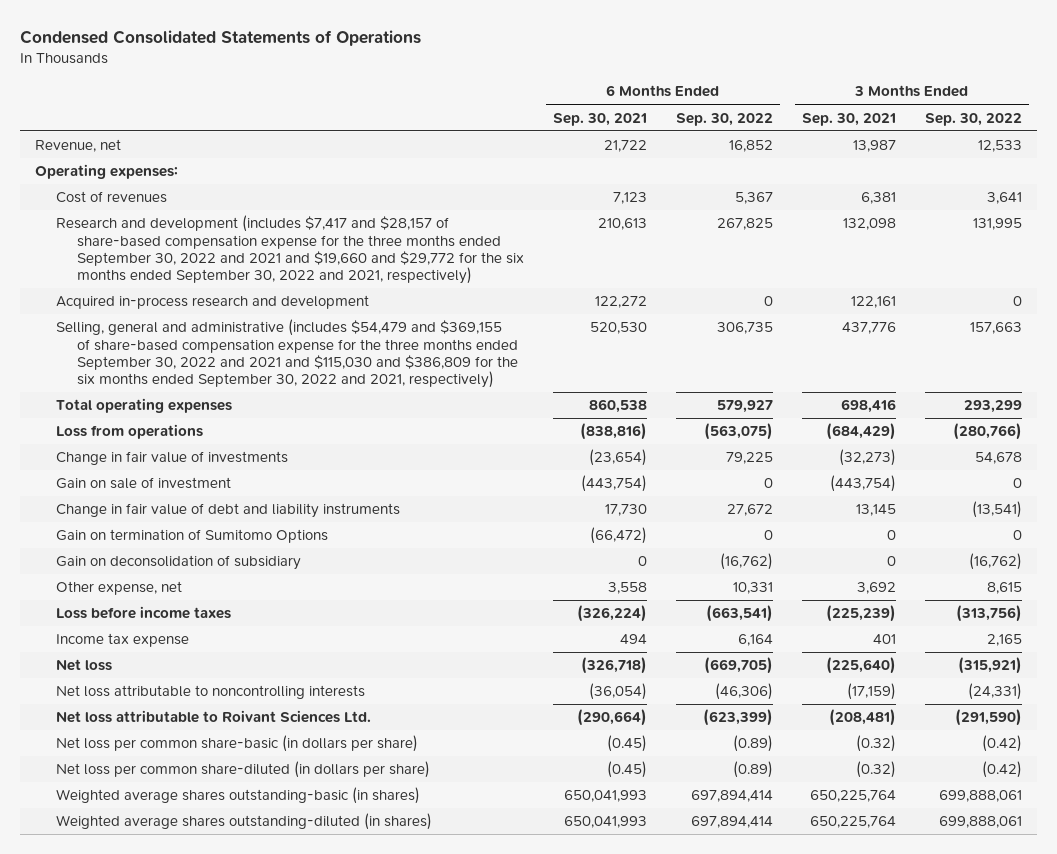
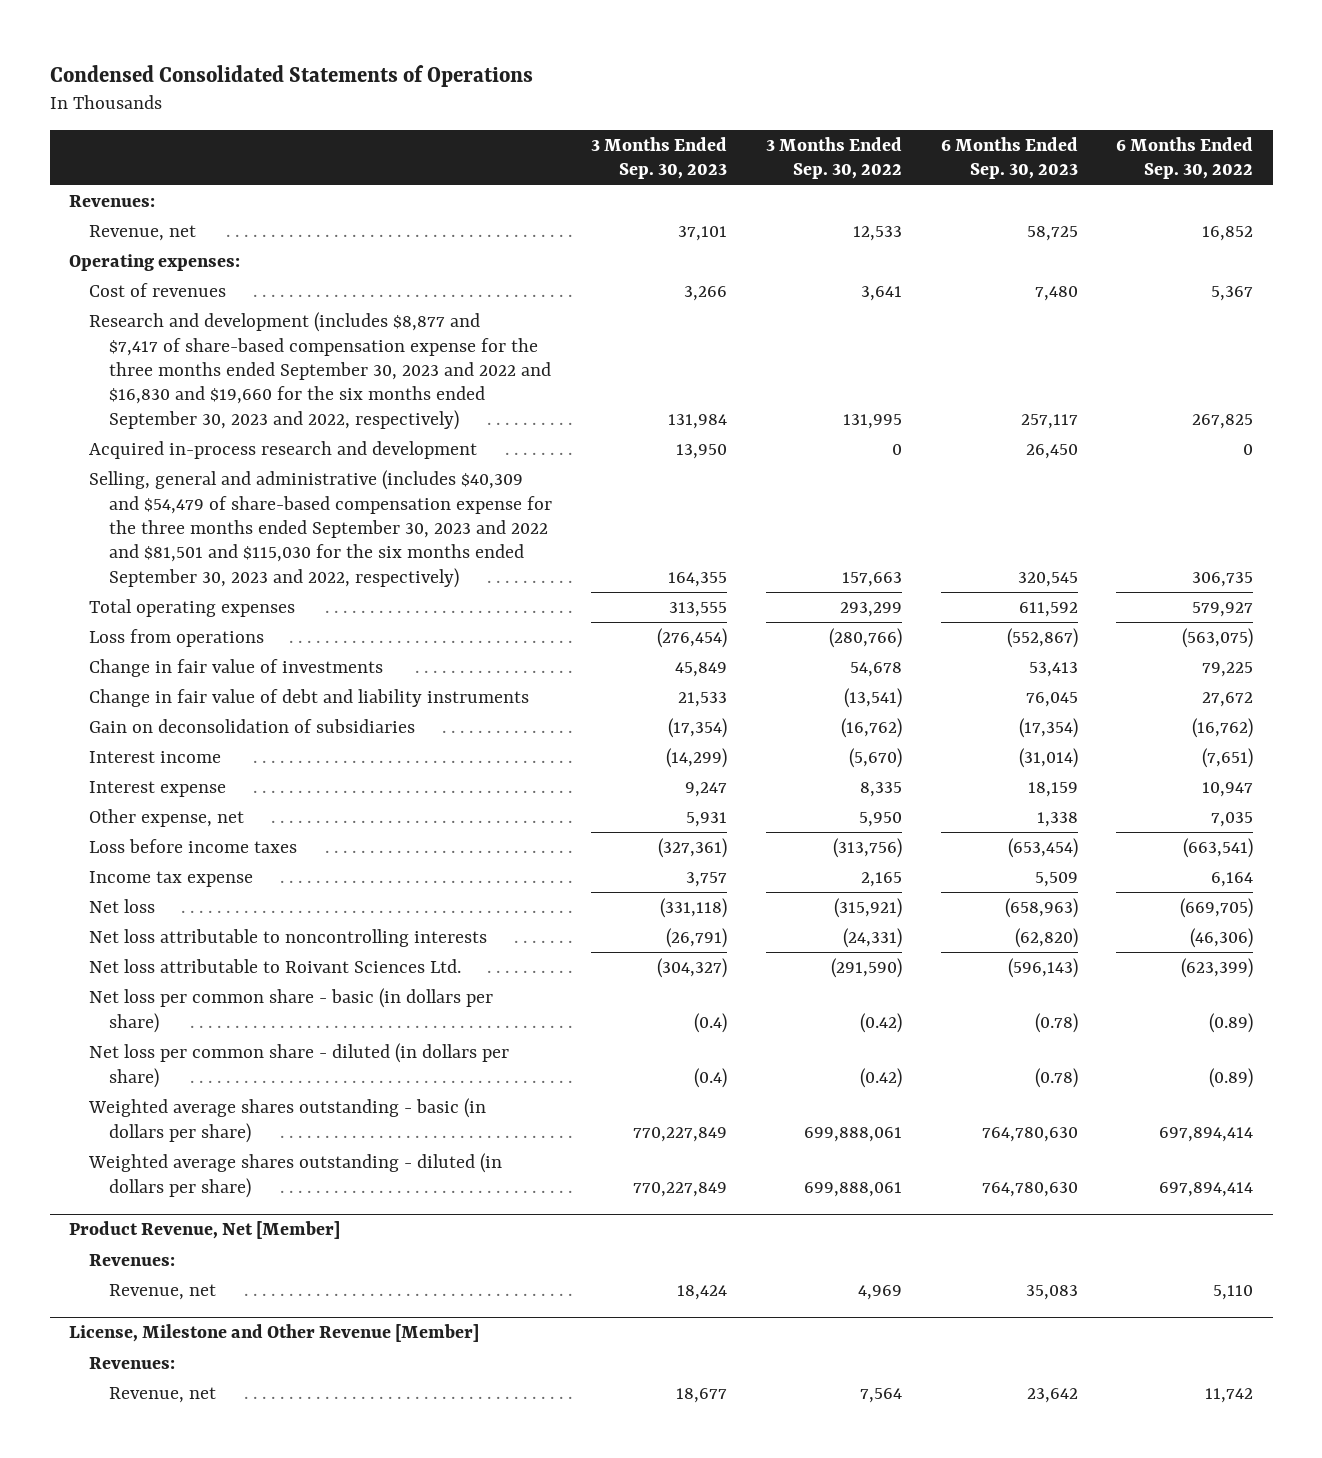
[552,112,647,126] Sep. 30, 2021 -> none
[802,112,897,126] Sep. 30, 2021 -> none
none -> [591,137,728,180] 3 Months Ended Sep. 30, 2023
none -> [940,137,1078,180] 6 Months Ended Sep. 30, 2023
none -> [69,195,156,208] Revenues:
[55,215,524,285] Research and development (includes $7,417 and $28,157 of share-based compensation expense for the three months ended September 30, 2022 and 2021 and $19,660 and $29,772 for the six months ended September 30, 2022 and 2021, respectively) -> [89,312,552,430] Research and development (includes $8,877 and $7,417 of share-based compensation expense for the three months ended September 30, 2023 and 2022 and $16,830 and $19,660 for the six months ended September 30, 2023 and 2022, respectively)
[55,319,518,389] Selling, general and administrative (includes $54,479 and $369,155 of share-based compensation expense for the three months ended September 30, 2022 and 2021 and $115,030 and $386,809 for the six months ended September 30, 2022 and 2021, respectively) -> [89,470,553,588] Selling, general and administrative (includes $40,309 and $54,479 of share-based compensation expense for the three months ended September 30, 2023 and 2022 and $81,501 and $115,030 for the six months ended September 30, 2023 and 2022, respectively)
[55,477,231,490] Gain on sale of investment -> none
[55,529,328,544] Gain on termination of Sumitomo Options -> none
[55,555,301,571] Gain on deconsolidation of subsidiary -> [89,719,416,734] Gain on deconsolidation of subsidiaries
none -> [89,751,222,764] Interest income
none -> [89,781,227,798] Interest expense
[732,582,773,595] 10,331 -> [1211,812,1254,828] 7,035
[987,582,1023,595] 8,615 -> [858,812,902,828] 5,950
[55,735,418,753] Net loss per common share-basic (in dollars per share) -> [89,988,494,1033] Net loss per common share - basic (in dollars per share)
[55,761,430,779] Net loss per common share-diluted (in dollars per share) -> [89,1043,510,1088] Net loss per common share - diluted (in dollars per share)
[55,787,420,805] Weighted average shares outstanding-basic (in shares) -> [88,1098,487,1143] Weighted average shares outstanding - basic (in dollars per share)
[55,813,432,831] Weighted average shares outstanding-diluted (in shares) -> [88,1153,503,1198] Weighted average shares outstanding - diluted (in dollars per share)
none -> [69,1221,341,1240] Product Revenue, Net [Member]
none -> [89,1254,176,1267] Revenues:
none -> [109,1284,217,1301] Revenue, net
none -> [69,1324,480,1343] License, Milestone and Other Revenue [Member]
none -> [89,1357,176,1370] Revenues:
none -> [109,1387,217,1404] Revenue, net

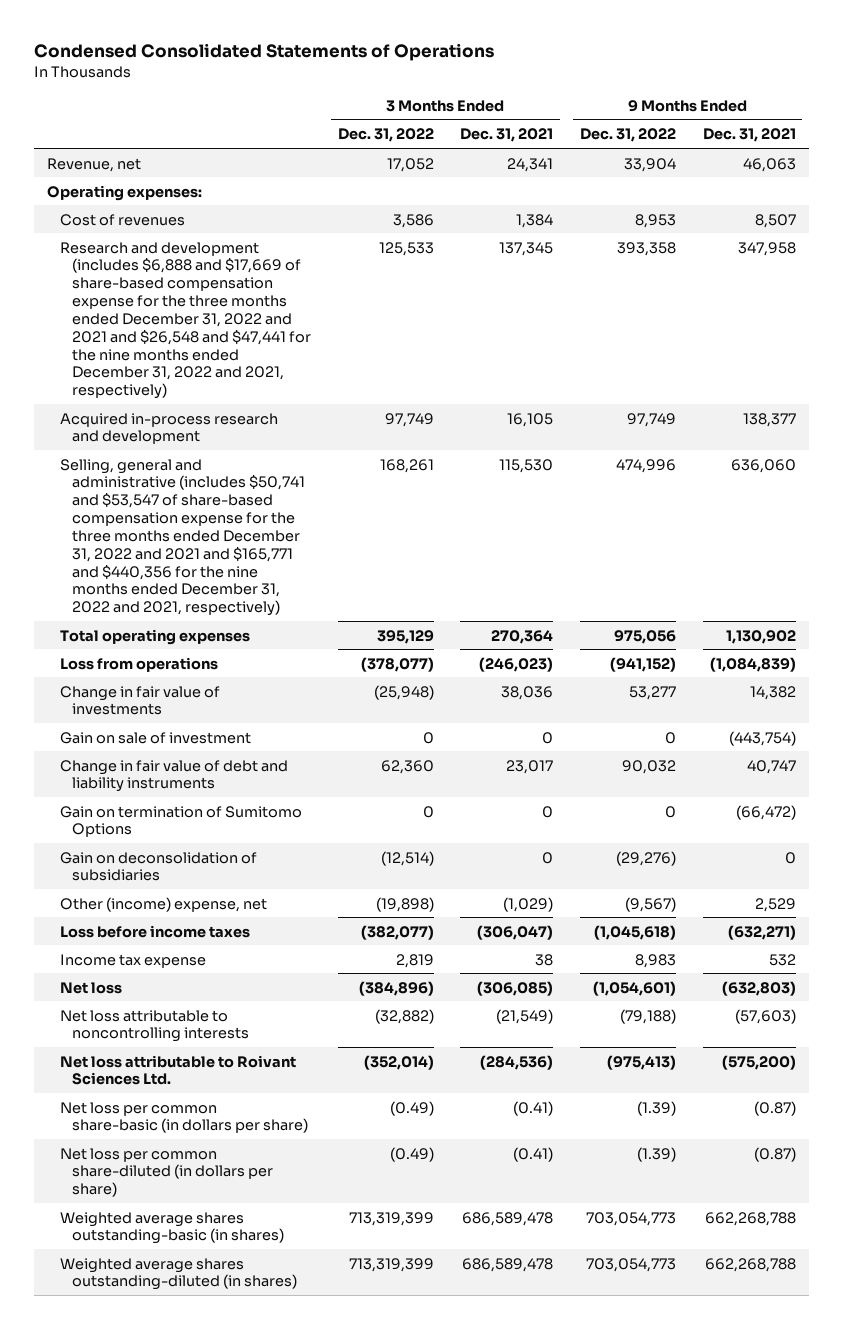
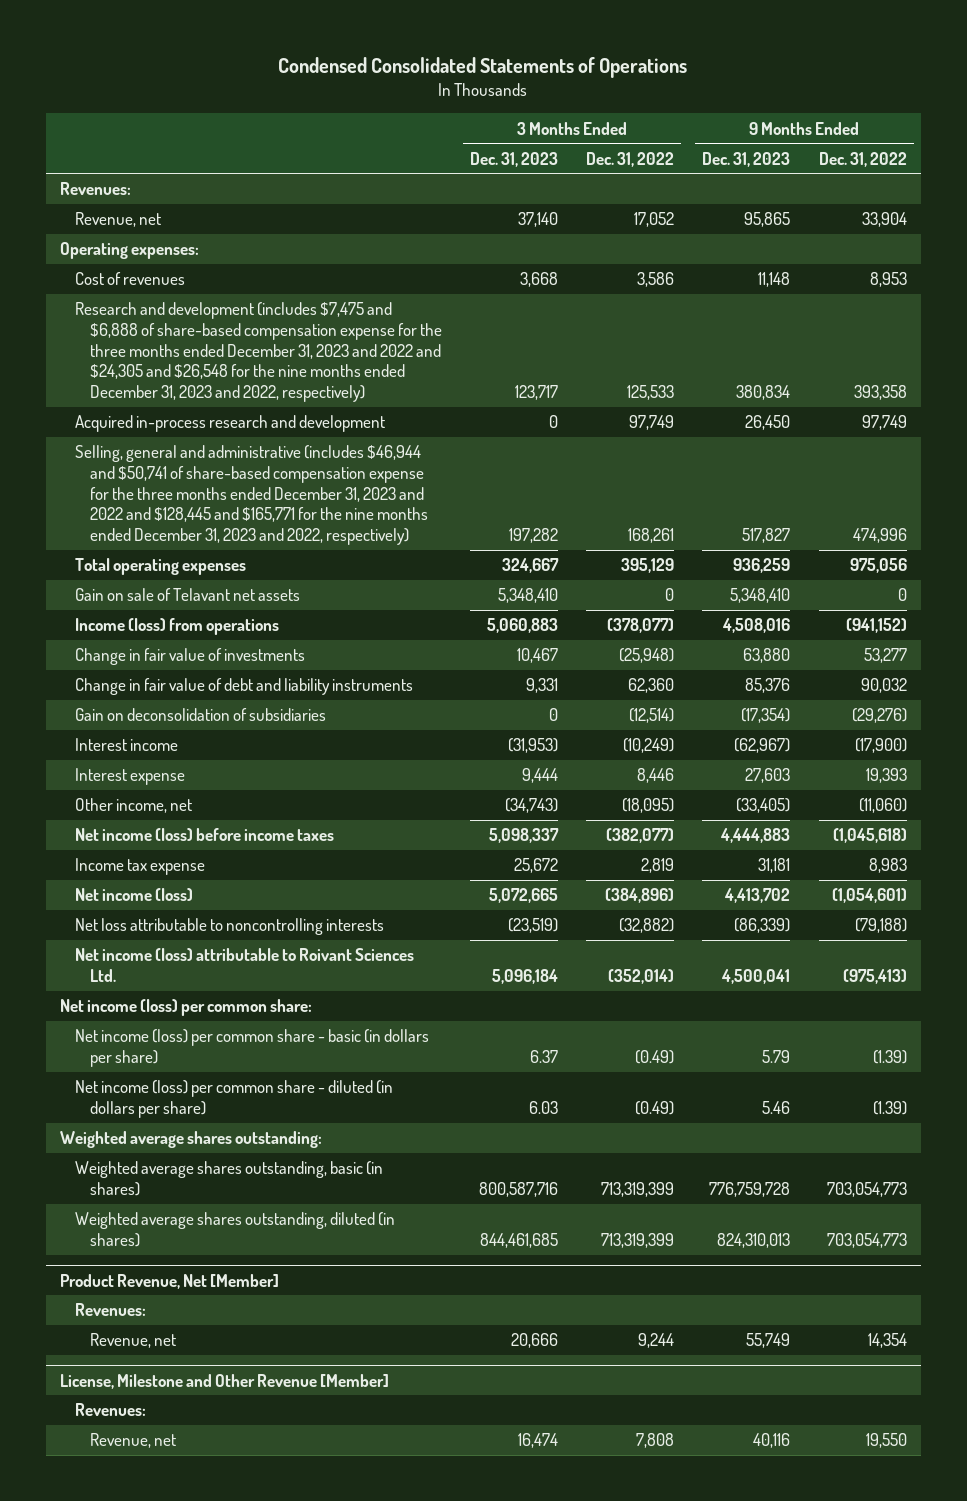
[460,128,554,143] Dec. 31, 2021 -> none
[702,128,796,143] Dec. 31, 2021 -> none
none -> [470,151,559,167] Dec. 31, 2023
none -> [702,151,791,167] Dec. 31, 2023
none -> [60,182,132,196] Revenues:
[59,241,311,400] Research and development (includes $6,888 and $17,669 of share-based compensation expense for the three months ended December 31, 2022 and 2021 and $26,548 and $47,441 for the nine months ended December 31, 2022 and 2021, respectively) -> [75,302,442,402] Research and development (includes $7,475 and $6,888 of share-based compensation expense for the three months ended December 31, 2023 and 2022 and $24,305 and $26,548 for the nine months ended December 31, 2023 and 2022, respectively)
[59,458,305,617] Selling, general and administrative (includes $50,741 and $53,547 of share-based compensation expense for the three months ended December 31, 2022 and 2021 and $165,771 and $440,356 for the nine months ended December 31, 2022 and 2021, respectively) -> [75,445,428,545] Selling, general and administrative (includes $46,944 and $50,741 of share-based compensation expense for the three months ended December 31, 2023 and 2022 and $128,445 and $165,771 for the nine months ended December 31, 2023 and 2022, respectively)
none -> [75,588,301,602] Gain on sale of Telavant net assets
[59,656,218,672] Loss from operations -> [75,618,280,636] Income (loss) from operations
[59,731,251,744] Gain on sale of investment -> none
[59,805,302,838] Gain on termination of Sumitomo Options -> none
none -> [75,738,179,752] Interest income
none -> [75,768,186,786] Interest expense
[59,896,267,912] Other (income) expense, net -> [75,798,193,814] Other income, net
[375,896,434,912] (19,898) -> [622,798,675,814] (18,095)
[625,896,677,912] (9,567) -> [858,798,907,814] (11,060)
[59,924,250,938] Loss before income taxes -> [75,828,335,842] Net income (loss) before income taxes
[59,981,122,994] Net loss -> [75,888,194,902] Net income (loss)
[59,1054,296,1086] Net loss attributable to Roivant Sciences Ltd. -> [75,948,415,982] Net income (loss) attributable to Roivant Sciences Ltd.
none -> [60,999,313,1017] Net income (loss) per common share:
[59,1101,308,1134] Net loss per common share-basic (in dollars per share) -> [75,1029,430,1067] Net income (loss) per common share - basic (in dollars per share)
[59,1147,273,1198] Net loss per common share-diluted (in dollars per share) -> [75,1080,394,1118] Net income (loss) per common share - diluted (in dollars per share)
none -> [60,1131,323,1149] Weighted average shares outstanding:
[59,1211,284,1245] Weighted average shares outstanding-basic (in shares) -> [75,1161,384,1196] Weighted average shares outstanding, basic (in shares)
[59,1257,297,1291] Weighted average shares outstanding-diluted (in shares) -> [75,1212,396,1247] Weighted average shares outstanding, diluted (in shares)
none -> [60,1273,280,1289] Product Revenue, Net [Member]
none -> [75,1303,147,1317] Revenues:
none -> [89,1333,176,1349] Revenue, net
none -> [60,1373,390,1389] License, Milestone and Other Revenue [Member]
none -> [75,1403,147,1417] Revenues:
none -> [89,1433,176,1449] Revenue, net

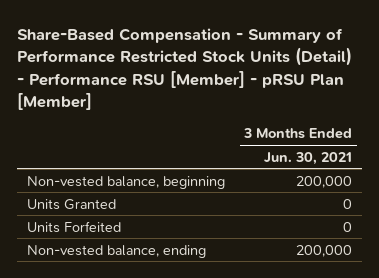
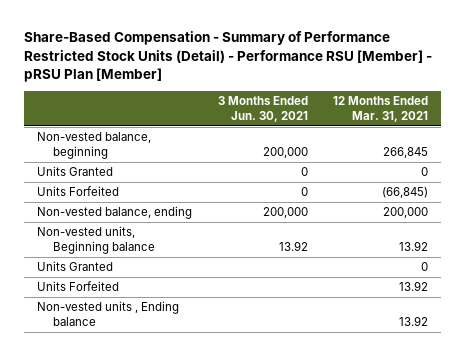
none -> [333,95,429,122] 12 Months Ended Mar. 31, 2021
none -> [37,226,156,255] Non-vested units, Beginning balance
none -> [37,261,114,272] Units Granted
none -> [37,281,120,292] Units Forfeited
none -> [37,301,180,327] Non-vested units , Ending balance

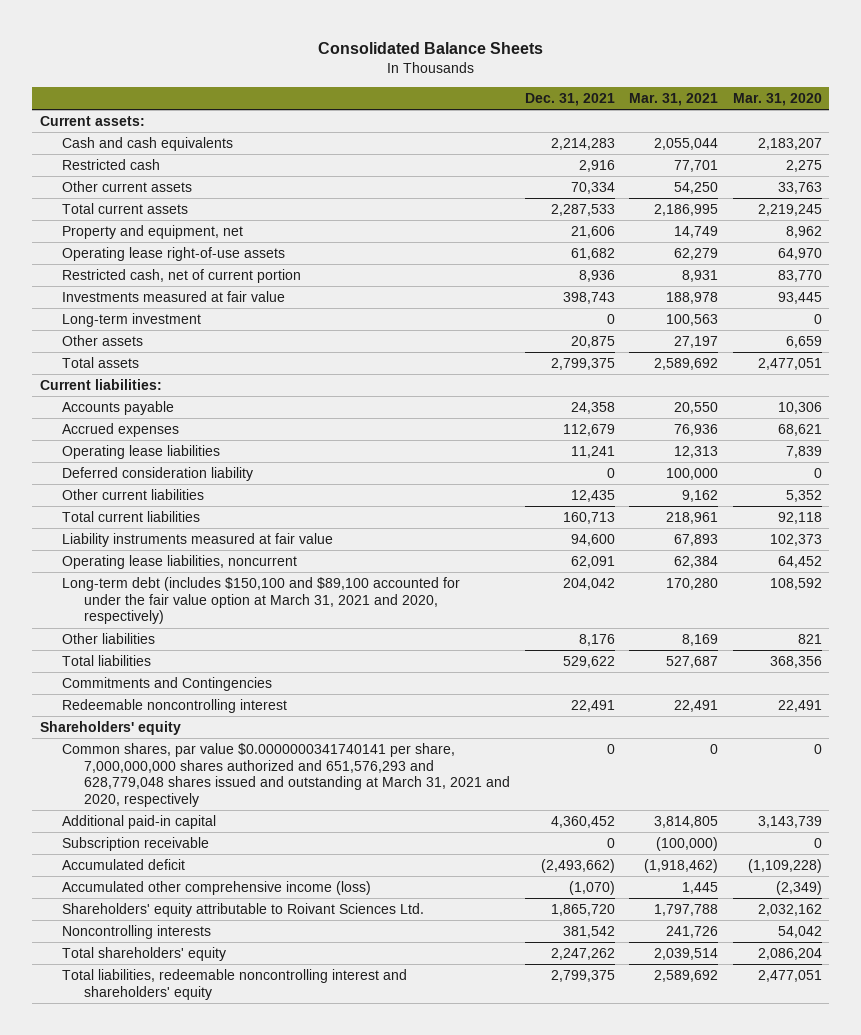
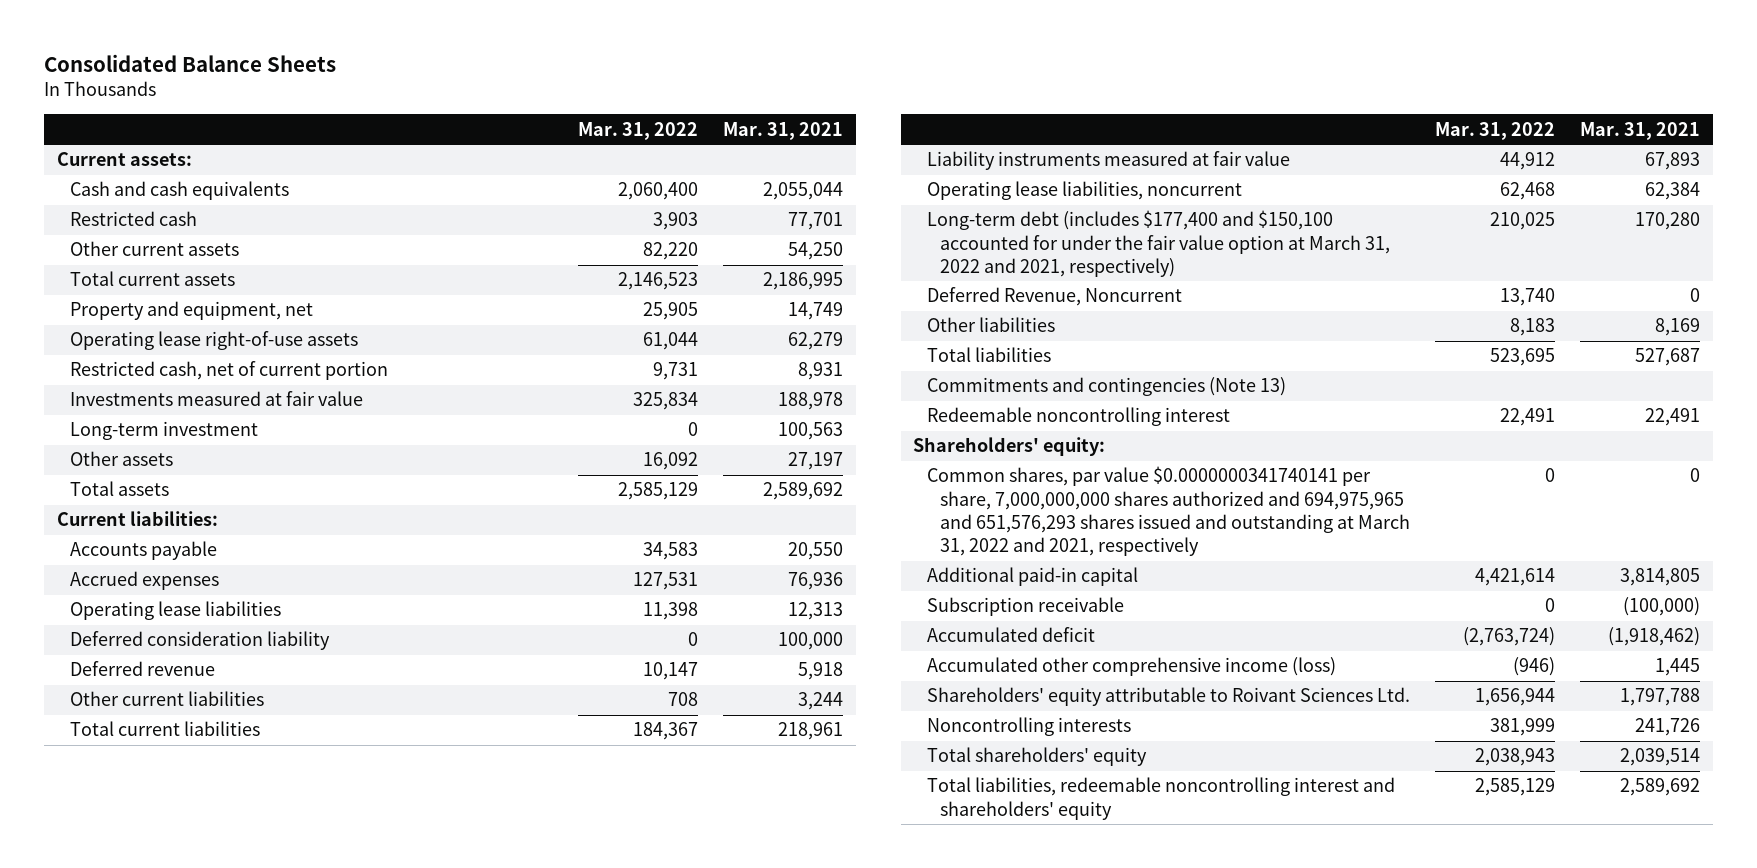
[524,93,615,107] Dec. 31, 2021 -> none
[732,93,822,107] Mar. 31, 2020 -> none
none -> [578,121,699,140] Mar. 31, 2022
none -> [69,661,215,677] Deferred revenue
[682,489,719,502] 9,162 -> [798,692,844,711] 3,244
[62,576,461,625] Long-term debt (includes $150,100 and $89,100 accounted for under the fair value option at March 31, 2021 and 2020, respectively) -> [926,210,1390,277] Long-term debt (includes $177,400 and $150,100 accounted for under the fair value option at March 31, 2022 and 2021, respectively)
none -> [926,287,1182,307] Deferred Revenue, Noncurrent
[62,676,273,691] Commitments and Contingencies -> [926,377,1286,397] Commitments and contingencies (Note 13)
[39,720,181,735] Shareholders' equity -> [913,437,1106,457] Shareholders' equity:
[62,742,511,808] Common shares, par value $0.0000000341740141 per share, 7,000,000,000 shares authorized and 651,576,293 and 628,779,048 shares issued and outstanding at March 31, 2021 and 2020, respectively -> [926,466,1410,557] Common shares, par value $0.0000000341740141 per share, 7,000,000,000 shares authorized and 694,975,965 and 651,576,293 shares issued and outstanding at March 31, 2022 and 2021, respectively

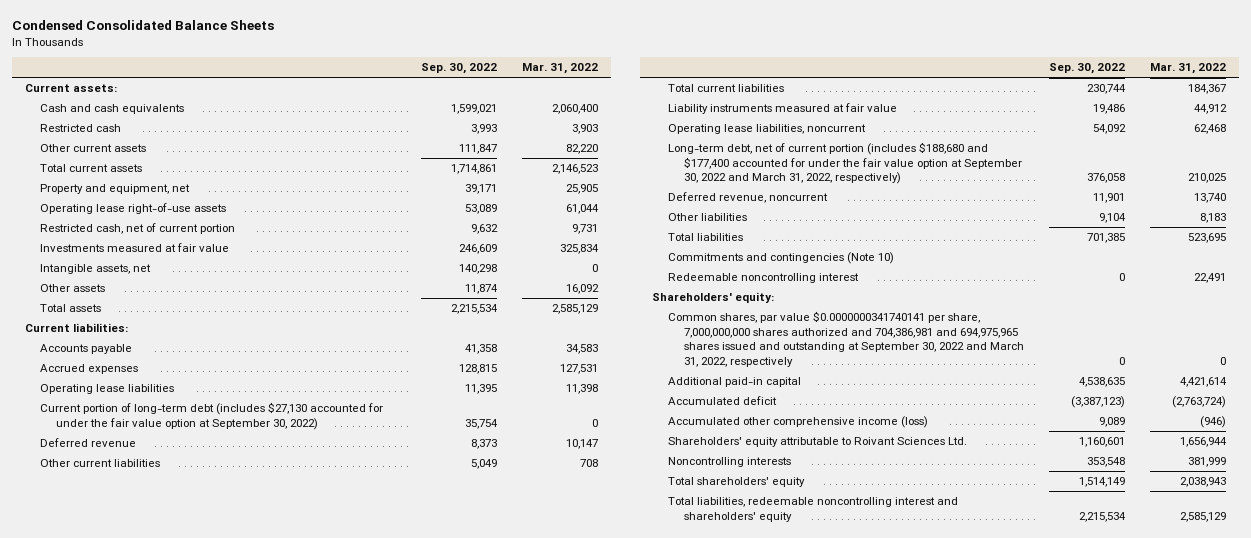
[44,53,337,72] Consolidated Balance Sheets -> [12,20,275,31] Condensed Consolidated Balance Sheets
[723,121,844,140] Mar. 31, 2021 -> none
none -> [421,63,498,75] Sep. 30, 2022
[69,421,258,441] Long-term investment -> none
none -> [40,264,152,275] Intangible assets, net
[69,631,330,651] Deferred consideration liability -> none
none -> [40,402,384,430] Current portion of long-term debt (includes $27,130 accounted for under the fair value option at September 30, 2022)
[926,210,1390,277] Long-term debt (includes $177,400 and $150,100 accounted for under the fair value option at March 31, 2022 and 2021, respectively) -> [668,142,1022,185] Long-term debt, net of current portion (includes $188,680 and $177,400 accounted for under the fair value option at September 30, 2022 and March 31, 2022, respectively)
[926,287,1182,307] Deferred Revenue, Noncurrent -> [668,192,829,204] Deferred revenue, noncurrent
[926,377,1286,397] Commitments and contingencies (Note 13) -> [668,252,895,265] Commitments and contingencies (Note 10)
[926,466,1410,557] Common shares, par value $0.0000000341740141 per share, 7,000,000,000 shares authorized and 694,975,965 and 651,576,293 shares issued and outstanding at March 31, 2022 and 2021, respectively -> [668,311,1024,368] Common shares, par value $0.0000000341740141 per share, 7,000,000,000 shares authorized and 704,386,981 and 694,975,965 shares issued and outstanding at September 30, 2022 and March 31, 2022, respectively
[926,597,1124,617] Subscription receivable -> none

